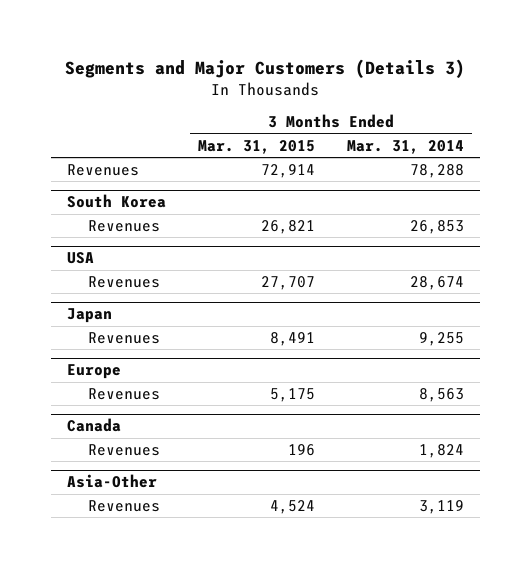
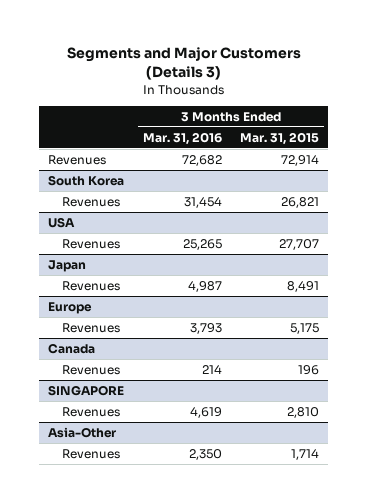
[347,139,465,154] Mar. 31, 2014 -> none
none -> [142,131,222,145] Mar. 31, 2016
none -> [48,384,125,396] SINGAPORE
none -> [62,406,121,417] Revenues
[269,500,315,515] 4,524 -> [291,448,320,460] 1,714

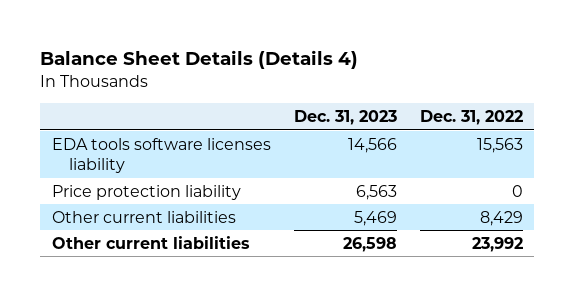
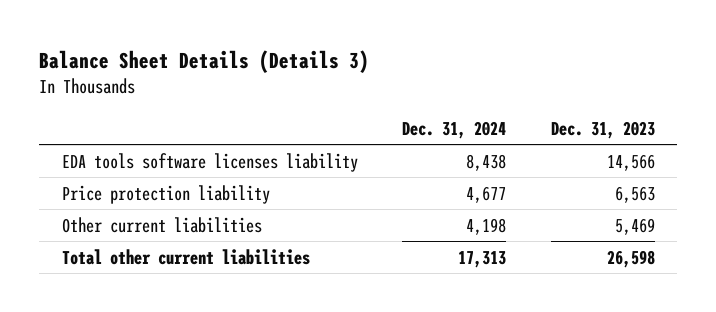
[40,50,359,70] Balance Sheet Details (Details 4) -> [39,50,370,74] Balance Sheet Details (Details 3)
[419,110,523,126] Dec. 31, 2022 -> none
none -> [402,120,507,139] Dec. 31, 2024
[51,235,250,249] Other current liabilities -> [61,248,310,265] Total other current liabilities

